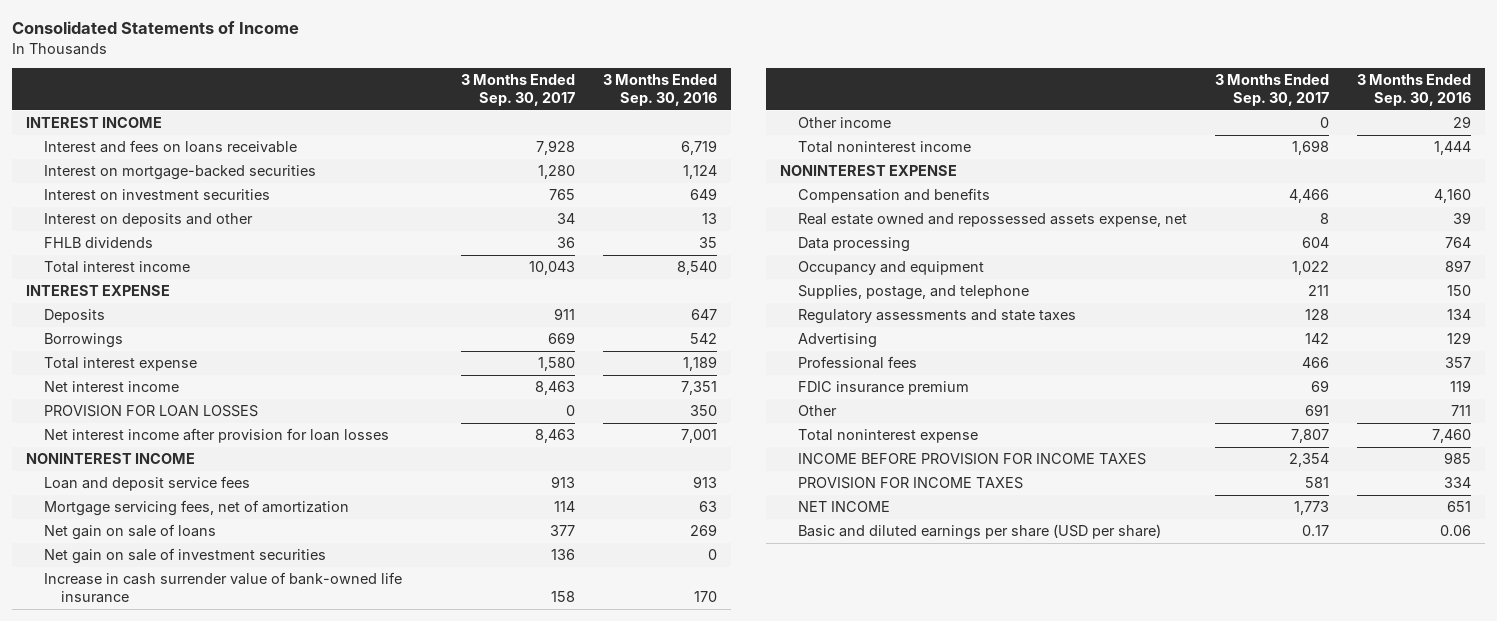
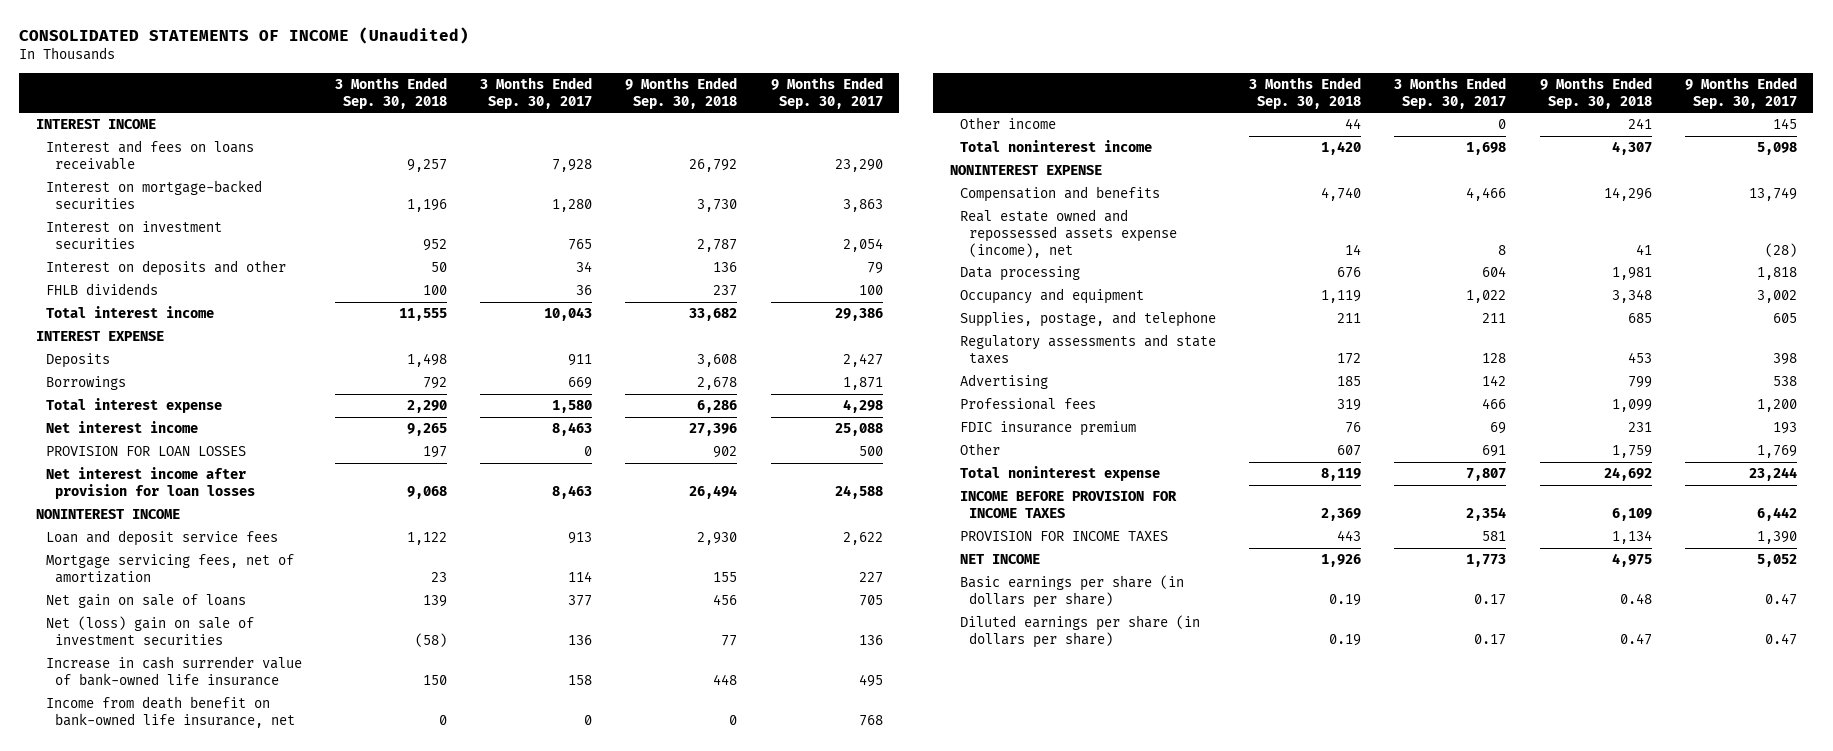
[12,21,300,35] Consolidated Statements of Income -> [19,26,470,44] CONSOLIDATED STATEMENTS OF INCOME (Unaudited)
[602,74,717,106] 3 Months Ended Sep. 30, 2016 -> none
none -> [334,77,447,109] 3 Months Ended Sep. 30, 2018
none -> [625,77,738,109] 9 Months Ended Sep. 30, 2018
none -> [770,77,883,109] 9 Months Ended Sep. 30, 2017
[43,548,326,565] Net gain on sale of investment securities -> [45,616,254,645] Net (loss) gain on sale of investment securities
none -> [45,696,296,728] Income from death benefit on bank-owned life insurance, net
[797,213,1187,228] Real estate owned and repossessed assets expense, net -> [959,209,1178,258] Real estate owned and repossessed assets expense (income), net
[797,524,1161,541] Basic and diluted earnings per share (USD per share) -> none
none -> [959,575,1184,608] Basic earnings per share (in dollars per share)
none -> [959,615,1200,648] Diluted earnings per share (in dollars per share)

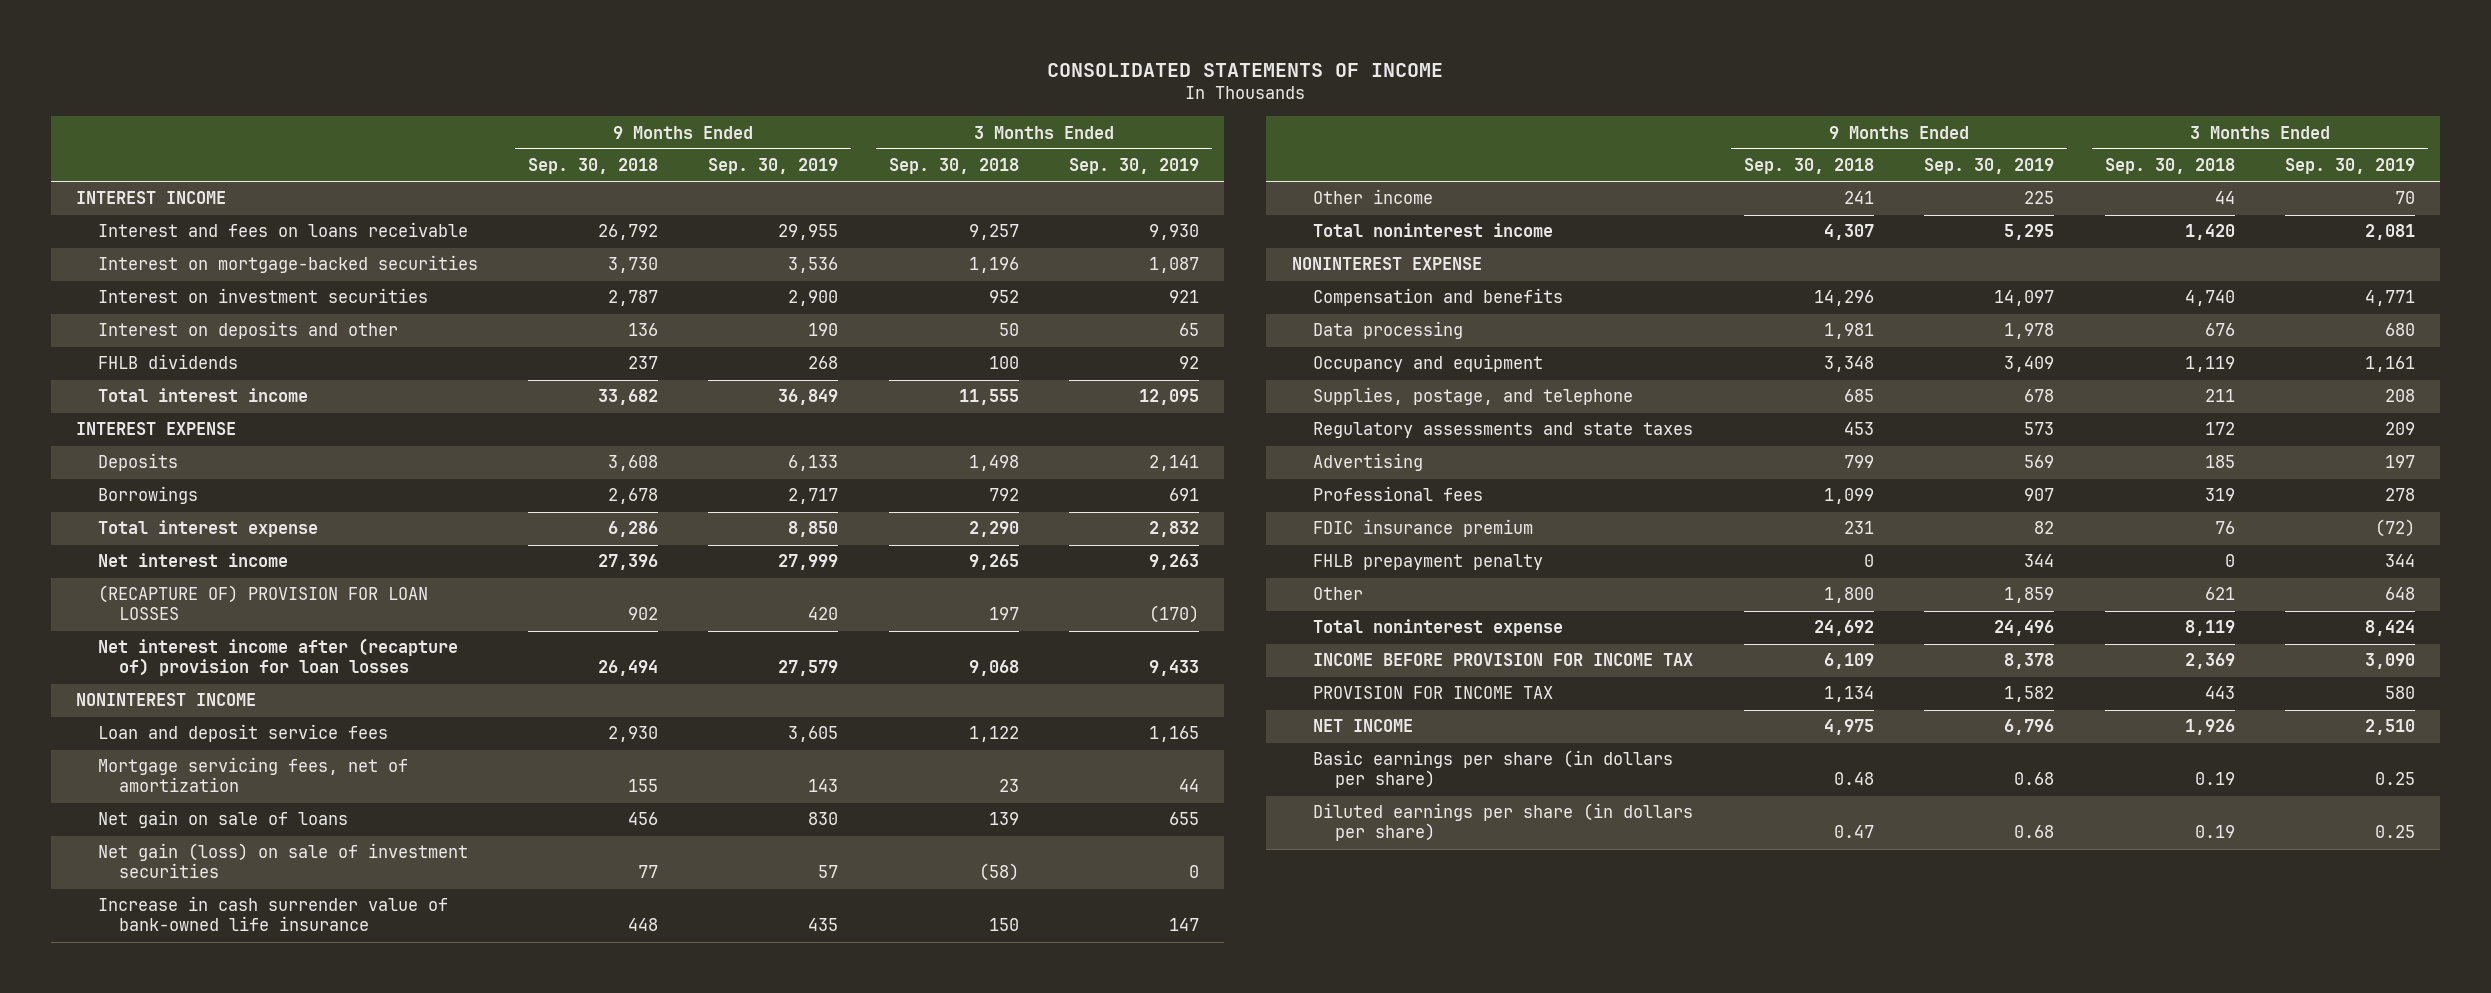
[19,26,470,44] CONSOLIDATED STATEMENTS OF INCOME (Unaudited) -> [1047,62,1444,77] CONSOLIDATED STATEMENTS OF INCOME
[480,77,593,109] 3 Months Ended Sep. 30, 2017 -> none
[770,77,883,109] 9 Months Ended Sep. 30, 2017 -> none
none -> [708,158,839,175] Sep. 30, 2019
none -> [1069,158,1200,175] Sep. 30, 2019
[45,446,246,457] PROVISION FOR LOAN LOSSES -> [97,585,428,621] (RECAPTURE OF) PROVISION FOR LOAN LOSSES
[45,467,256,499] Net interest income after provision for loan losses -> [97,638,458,677] Net interest income after (recapture of) provision for loan losses
[45,616,254,645] Net (loss) gain on sale of investment securities -> [97,843,468,879] Net gain (loss) on sale of investment securities
[45,696,296,728] Income from death benefit on bank-owned life insurance, net -> none
[959,209,1178,258] Real estate owned and repossessed assets expense (income), net -> none
none -> [1313,554,1544,571] FHLB prepayment penalty
[1336,445,1361,457] 607 -> [2204,587,2235,601] 621
[1611,445,1652,459] 1,759 -> [1823,587,1874,604] 1,800
[959,491,1177,518] INCOME BEFORE PROVISION FOR INCOME TAXES -> [1313,653,1694,667] INCOME BEFORE PROVISION FOR INCOME TAX
[959,531,1168,542] PROVISION FOR INCOME TAXES -> [1313,686,1554,700] PROVISION FOR INCOME TAX

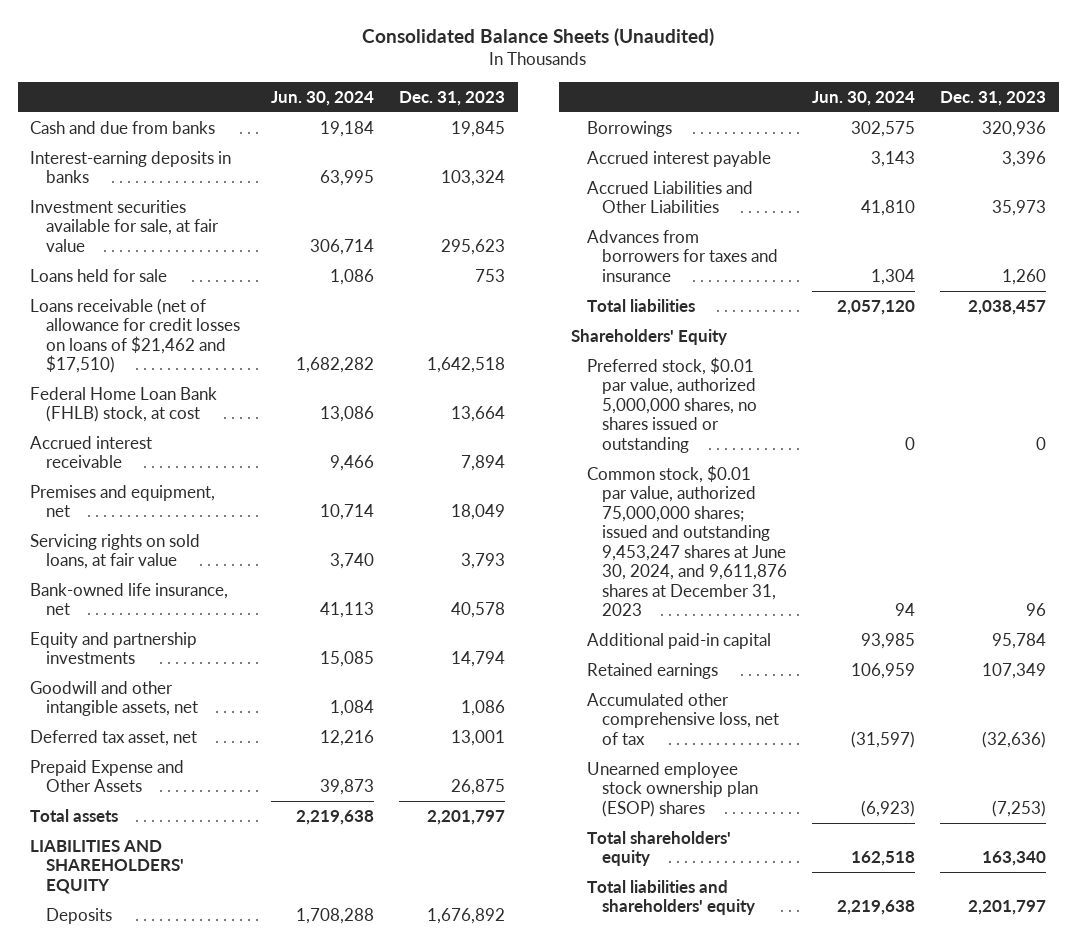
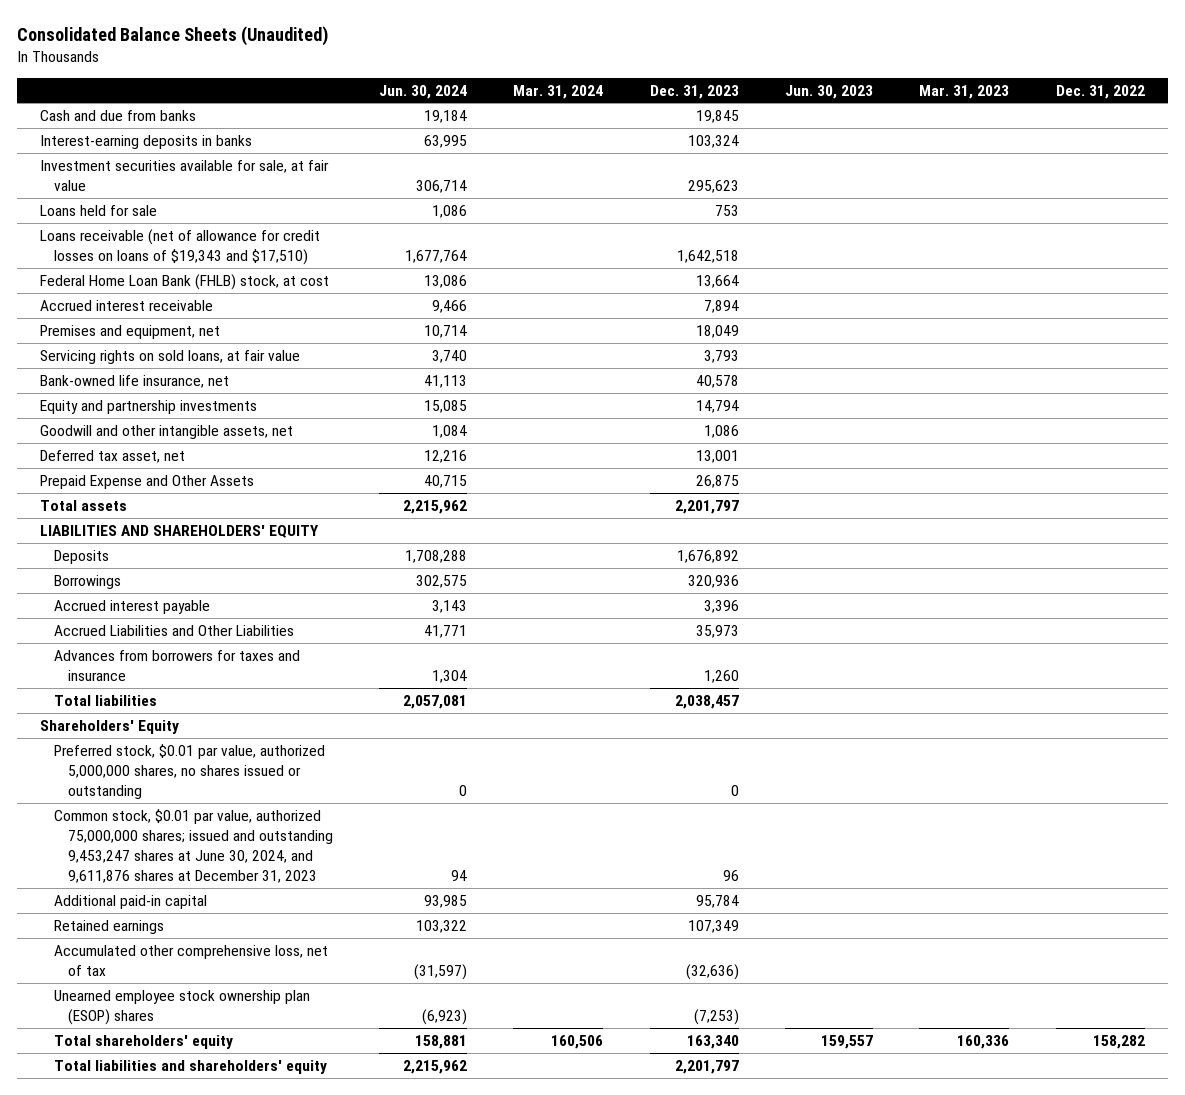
none -> [513,84,604,99] Mar. 31, 2024
none -> [784,84,873,99] Jun. 30, 2023
none -> [919,84,1010,99] Mar. 31, 2023
none -> [1055,84,1145,99] Dec. 31, 2022
[30,297,240,374] Loans receivable (net of allowance for credit losses on loans of $21,462 and $17,510) -> [40,228,321,265] Loans receivable (net of allowance for credit losses on loans of $19,343 and $17,510)
[296,357,375,374] 1,682,282 -> [404,249,467,263] 1,677,764
[320,779,375,796] 39,873 -> [423,474,467,488] 40,715
[296,809,375,825] 2,219,638 -> [402,499,467,514] 2,215,962
[861,200,916,217] 41,810 -> [423,624,467,638] 41,771
[837,299,916,315] 2,057,120 -> [402,694,467,709] 2,057,081
[851,662,916,679] 106,959 -> [415,919,467,933] 103,322
[851,851,916,867] 162,518 -> [414,1034,467,1049] 158,881
[837,900,916,916] 2,219,638 -> [402,1059,467,1074] 2,215,962

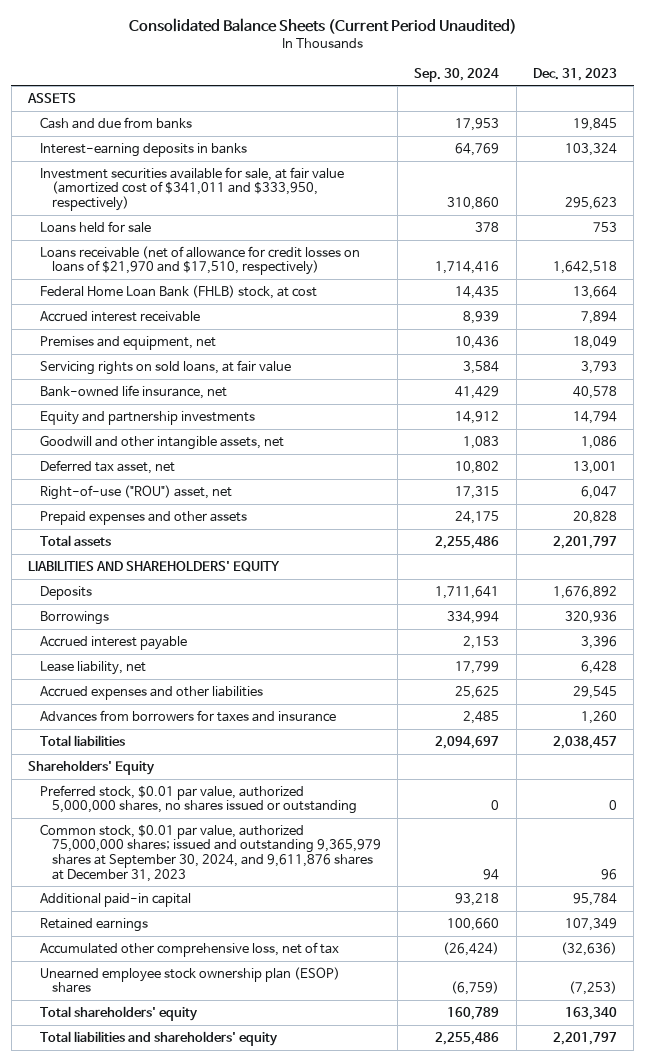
[17,26,329,47] Consolidated Balance Sheets (Unaudited) -> [128,18,517,35] Consolidated Balance Sheets (Current Period Unaudited)
[378,84,467,99] Jun. 30, 2024 -> none
[513,84,604,99] Mar. 31, 2024 -> none
[784,84,873,99] Jun. 30, 2023 -> none
[919,84,1010,99] Mar. 31, 2023 -> none
[1055,84,1145,99] Dec. 31, 2022 -> none
none -> [414,67,500,82] Sep. 30, 2024
none -> [27,92,77,103] ASSETS
[40,159,330,191] Investment securities available for sale, at fair value -> [39,166,344,211] Investment securities available for sale, at fair value (amortized cost of $341,011 and $333,950, respectively)
[40,228,321,265] Loans receivable (net of allowance for credit losses on loans of $19,343 and $17,510) -> [39,245,360,276] Loans receivable (net of allowance for credit losses on loans of $21,970 and $17,510, respectively)
none -> [39,484,232,500] Right-of-use ("ROU") asset, net
[40,474,255,489] Prepaid Expense and Other Assets -> [39,510,247,525] Prepaid expenses and other assets
[695,474,739,488] 26,875 -> [572,510,617,524] 20,828
none -> [39,660,146,675] Lease liability, net
[53,624,294,636] Accrued Liabilities and Other Liabilities -> [39,685,263,700] Accrued expenses and other liabilities
[695,624,739,638] 35,973 -> [572,685,617,699] 29,545
[53,808,333,883] Common stock, $0.01 par value, authorized 75,000,000 shares; issued and outstanding 9,453,247 shares at June 30, 2024, and 9,611,876 shares at December 31, 2023 -> [39,823,381,882] Common stock, $0.01 par value, authorized 75,000,000 shares; issued and outstanding 9,365,979 shares at September 30, 2024, and 9,611,876 shares at December 31, 2023

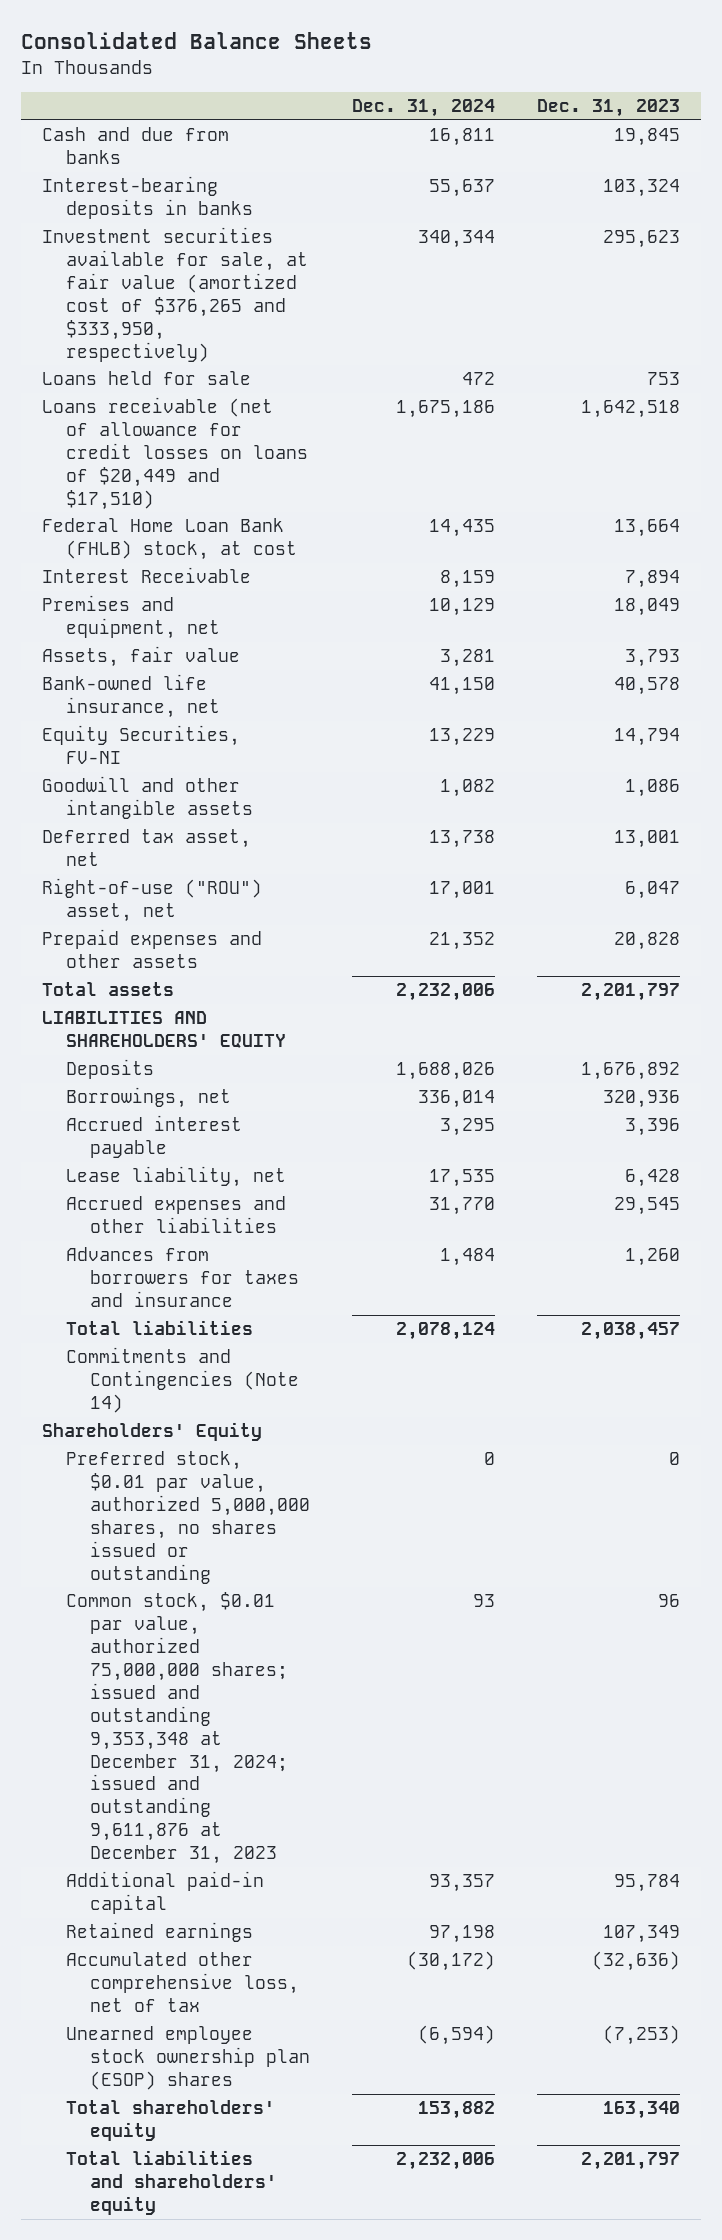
[128,18,517,35] Consolidated Balance Sheets (Current Period Unaudited) -> [21,32,373,50] Consolidated Balance Sheets
[414,67,500,82] Sep. 30, 2024 -> none
none -> [352,99,496,118] Dec. 31, 2024
[27,92,77,103] ASSETS -> none
[39,142,247,157] Interest-earning deposits in banks -> [42,176,254,220] Interest-bearing deposits in banks
[39,166,344,211] Investment securities available for sale, at fair value (amortized cost of $341,011 and $333,950, respectively) -> [42,227,309,362] Investment securities available for sale, at fair value (amortized cost of $376,265 and $333,950, respectively)
[39,245,360,276] Loans receivable (net of allowance for credit losses on loans of $21,970 and $17,510, respectively) -> [42,397,309,510] Loans receivable (net of allowance for credit losses on loans of $20,449 and $17,510)
[39,310,200,322] Accrued interest receivable -> [42,567,252,584] Interest Receivable
[39,359,291,375] Servicing rights on sold loans, at fair value -> [42,646,241,668] Assets, fair value
[39,410,255,425] Equity and partnership investments -> [42,725,241,765] Equity Securities, FV-NI
[39,434,284,450] Goodwill and other intangible assets, net -> [42,776,254,820] Goodwill and other intangible assets
[39,610,109,625] Borrowings -> [66,1087,232,1109] Borrowings, net
none -> [66,1347,300,1414] Commitments and Contingencies (Note 14)
[39,823,381,882] Common stock, $0.01 par value, authorized 75,000,000 shares; issued and outstanding 9,365,979 shares at September 30, 2024, and 9,611,876 shares at December 31, 2023 -> [66,1592,289,1865] Common stock, $0.01 par value, authorized 75,000,000 shares; issued and outstanding 9,353,348 at December 31, 2024; issued and outstanding 9,611,876 at December 31, 2023

